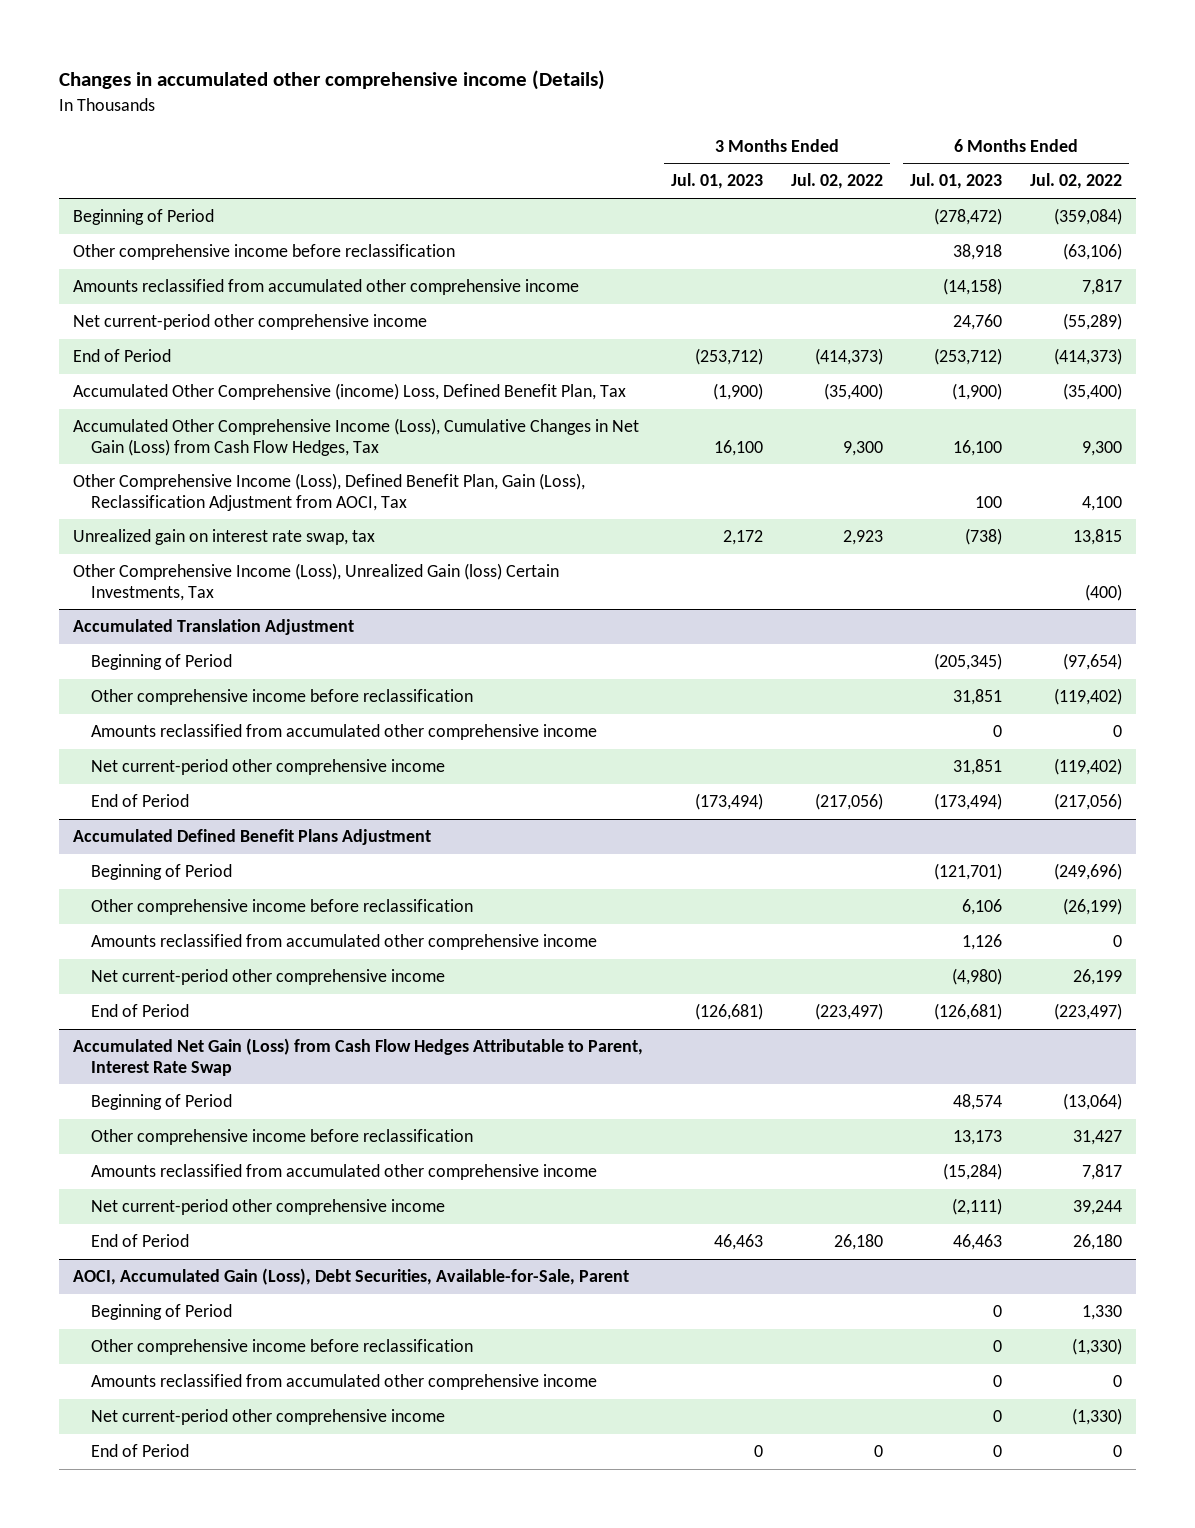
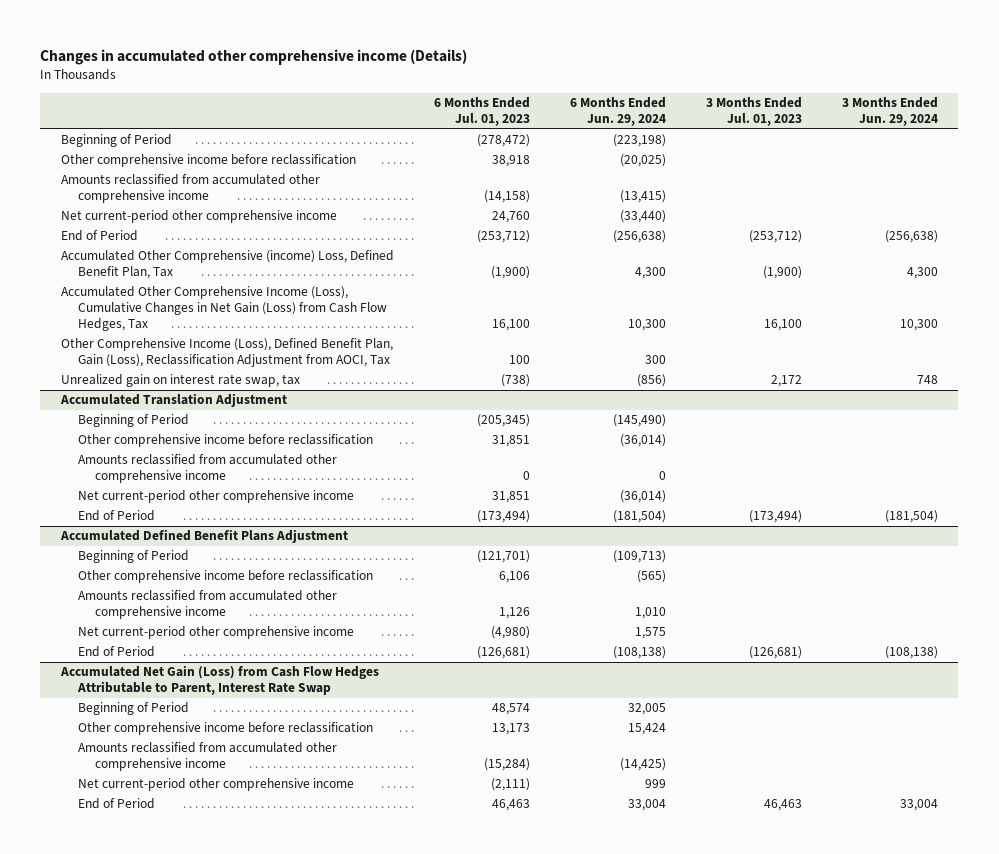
[790,173,883,190] Jul. 02, 2022 -> none
[1030,173,1123,190] Jul. 02, 2022 -> none
none -> [569,97,666,127] 6 Months Ended Jun. 29, 2024
none -> [842,97,939,127] 3 Months Ended Jun. 29, 2024
[72,563,559,601] Other Comprehensive Income (Loss), Unrealized Gain (loss) Certain Investments, Tax -> none
[72,1268,629,1286] AOCI, Accumulated Gain (Loss), Debt Securities, Available-for-Sale, Parent -> none
[91,1304,233,1321] Beginning of Period -> none
[91,1339,474,1356] Other comprehensive income before reclassification -> none
[91,1374,598,1391] Amounts reclassified from accumulated other comprehensive income -> none
[91,1409,446,1426] Net current-period other comprehensive income -> none
[91,1444,190,1458] End of Period -> none

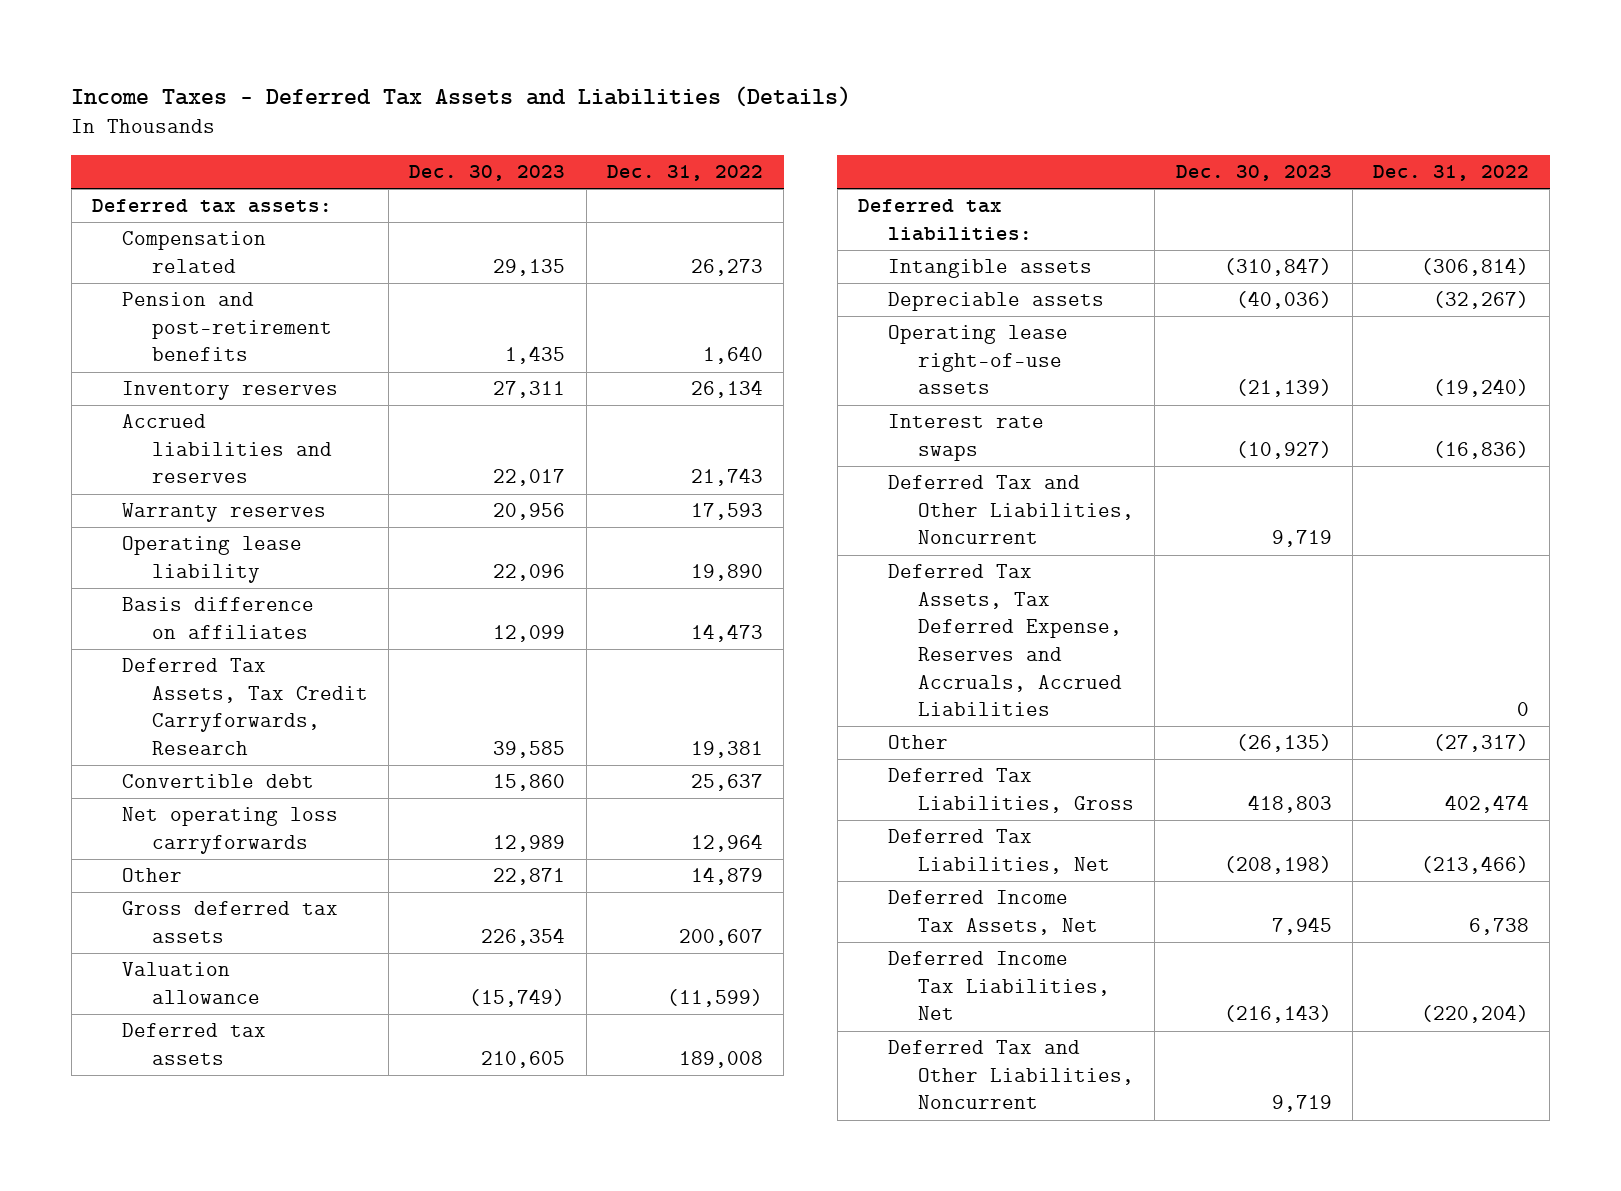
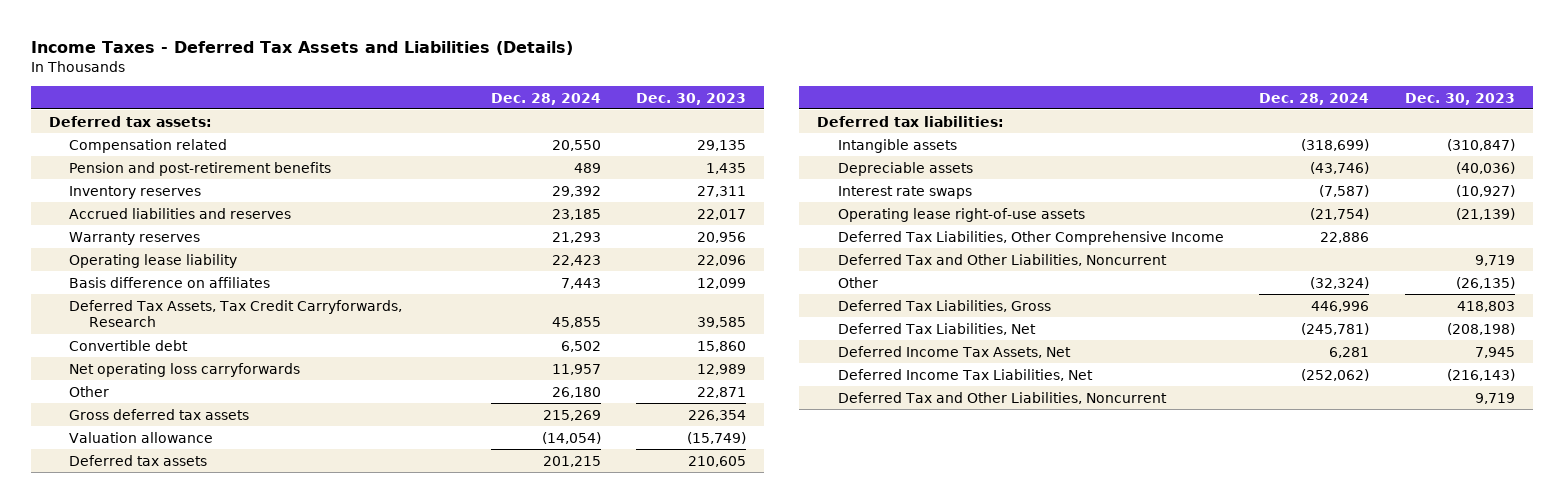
[606,165,763,182] Dec. 31, 2022 -> none
none -> [490,92,601,105] Dec. 28, 2024
[888,325,1069,395] Operating lease right-of-use assets -> [837,207,1085,222] Operating lease right-of-use assets
none -> [837,230,1224,245] Deferred Tax Liabilities, Other Comprehensive Income
[888,564,1123,717] Deferred Tax Assets, Tax Deferred Expense, Reserves and Accruals, Accrued Liabilities -> none

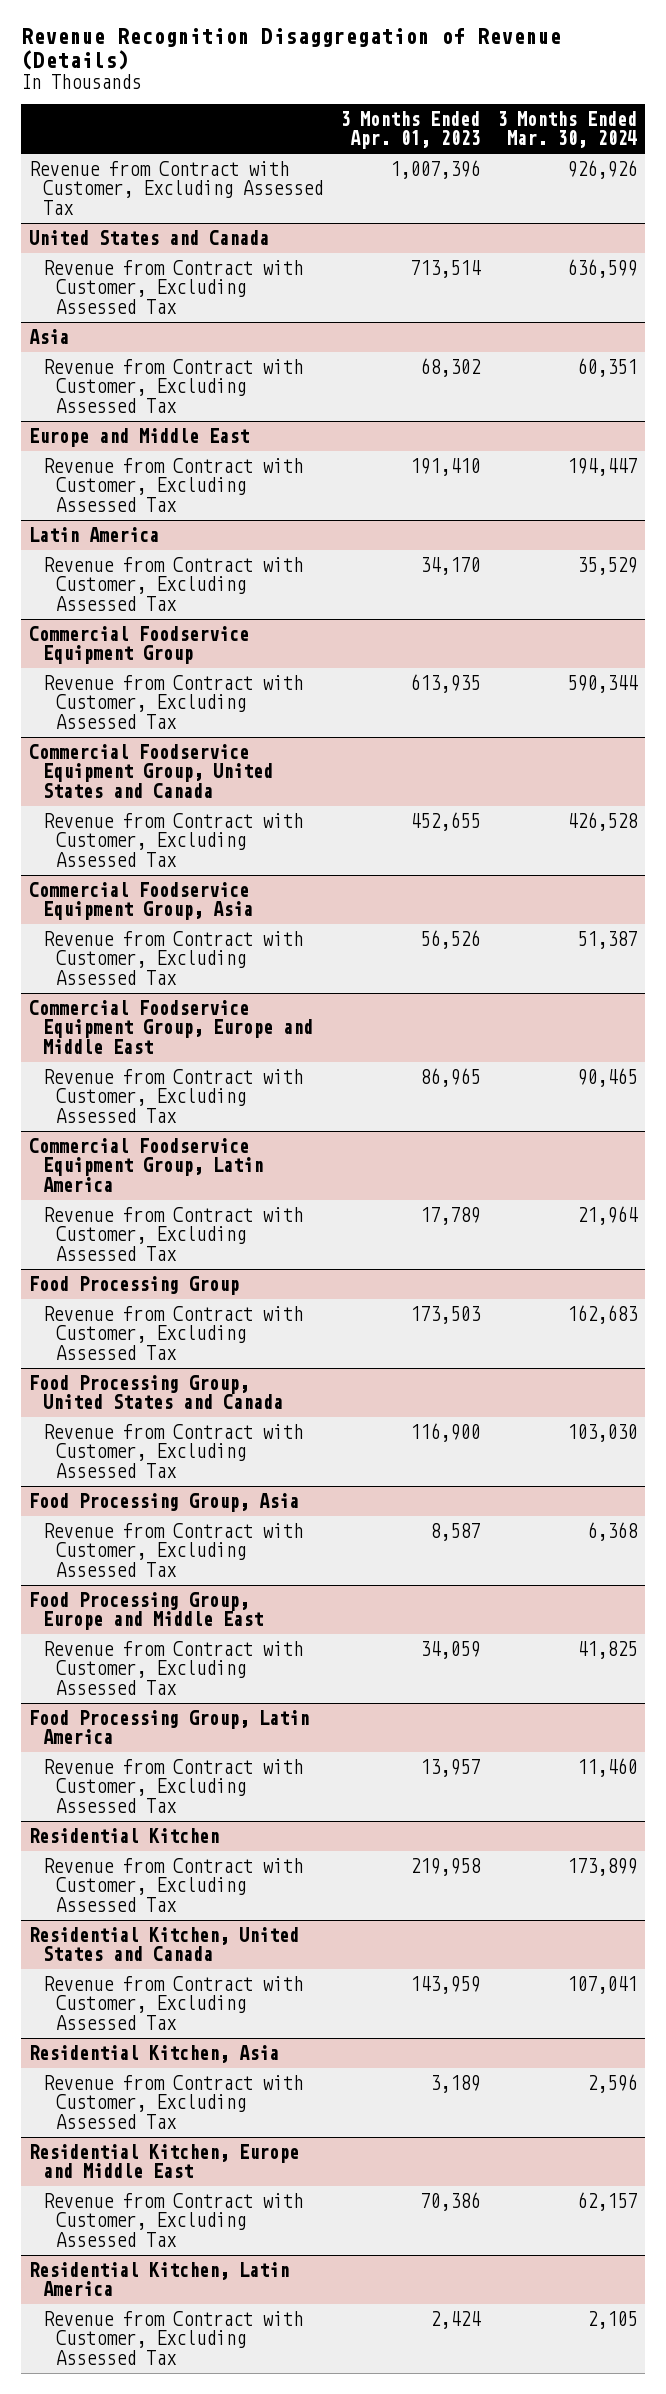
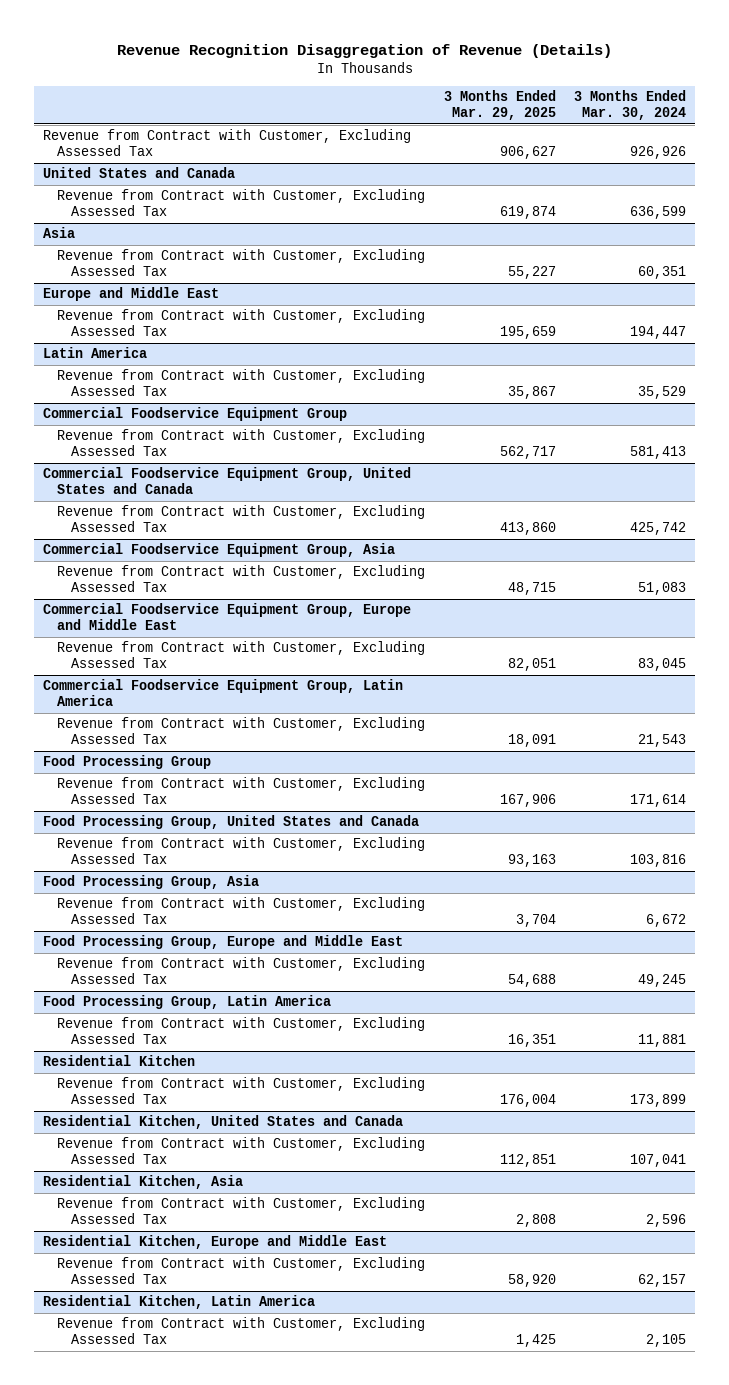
[339,110,480,150] 3 Months Ended Apr. 01, 2023 -> none
none -> [443,90,556,121] 3 Months Ended Mar. 29, 2025
[566,675,638,694] 590,344 -> [630,446,687,460] 581,413
[566,812,638,832] 426,528 -> [630,522,687,536] 425,742
[576,931,637,950] 51,387 -> [638,582,687,596] 51,083
[576,1068,637,1088] 90,465 -> [638,658,687,672] 83,045
[576,1206,638,1226] 21,964 -> [638,734,687,748] 21,543
[566,1305,638,1325] 162,683 -> [630,794,687,808] 171,614
[566,1424,637,1443] 103,030 -> [630,854,687,868] 103,816
[586,1522,638,1542] 6,368 -> [646,914,687,928] 6,672
[576,1641,637,1660] 41,825 -> [638,974,687,988] 49,245
[576,1758,637,1778] 11,460 -> [638,1034,687,1048] 11,881

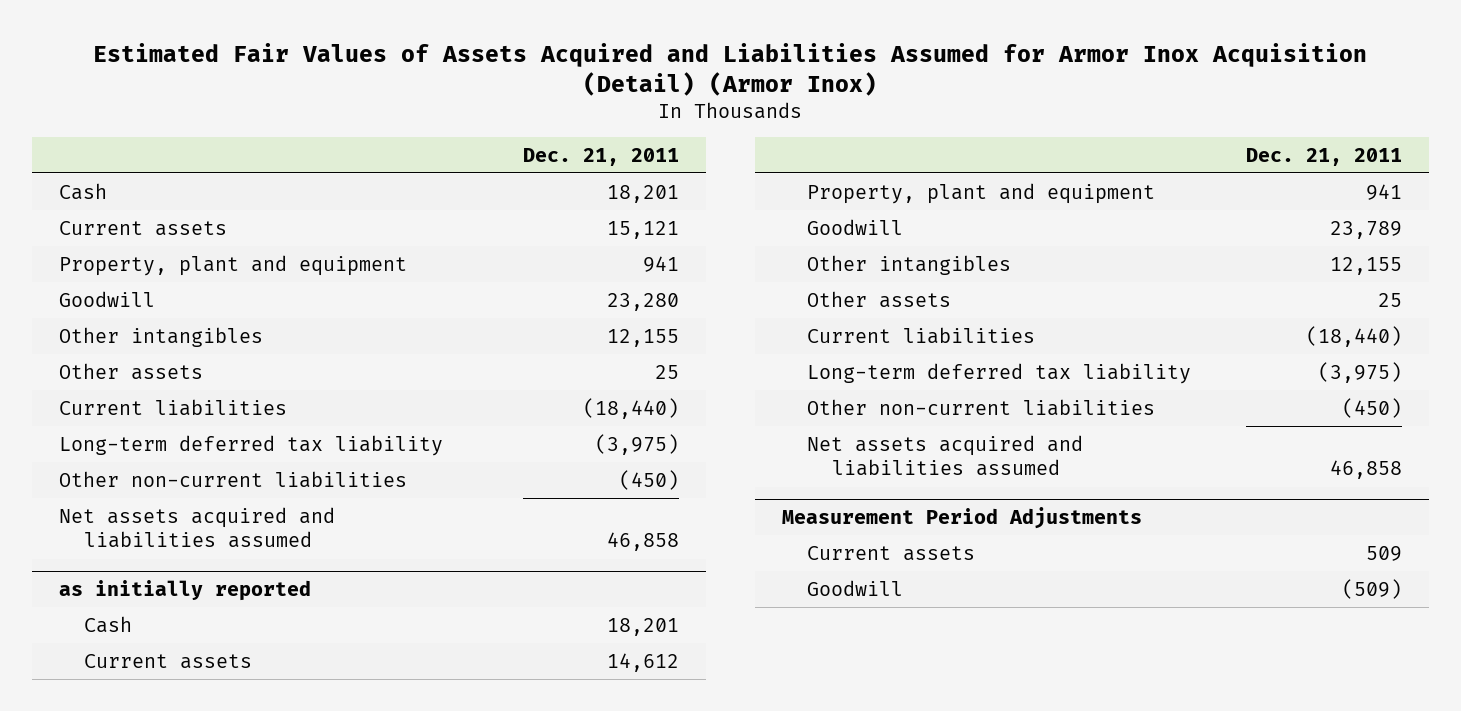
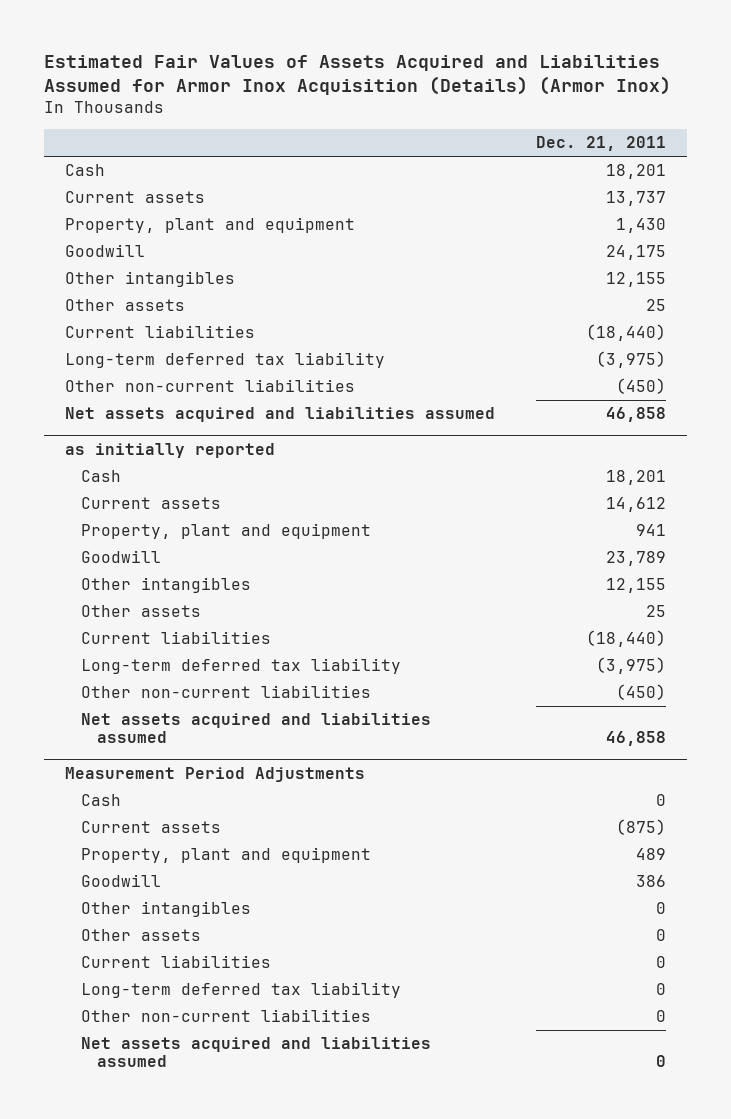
[93,42,1368,96] Estimated Fair Values of Assets Acquired and Liabilities Assumed for Armor Inox Acquisition (Detail) (Armor Inox) -> [44,55,672,96] Estimated Fair Values of Assets Acquired and Liabilities Assumed for Armor Inox Acquisition (Details) (Armor Inox)
[606,220,679,239] 15,121 -> [606,191,667,207] 13,737
[642,255,679,272] 941 -> [616,218,667,234] 1,430
[606,292,679,311] 23,280 -> [606,245,667,261] 24,175
none -> [80,794,121,807] Cash
[1365,545,1402,561] 509 -> [616,819,667,836] (875)
none -> [80,847,371,864] Property, plant and equipment
[1341,578,1402,599] (509) -> [636,875,667,888] 386
none -> [80,901,251,918] Other intangibles
none -> [80,929,201,942] Other assets
none -> [80,955,271,969] Current liabilities
none -> [80,982,401,999] Long-term deferred tax liability
none -> [80,1009,371,1023] Other non-current liabilities
none -> [80,1037,431,1068] Net assets acquired and liabilities assumed

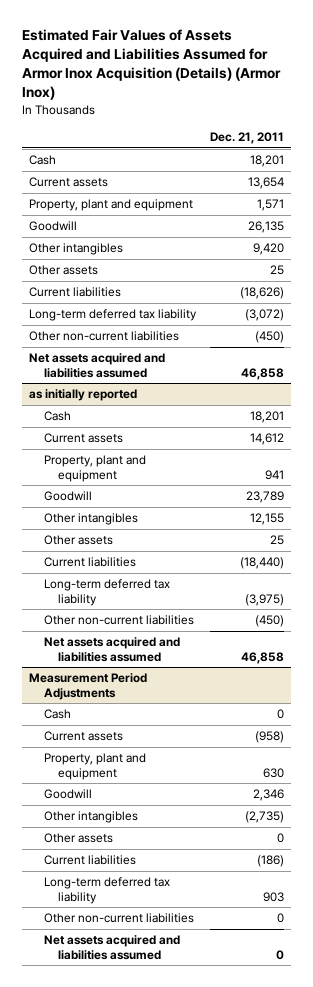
[606,191,667,207] 13,737 -> [248,177,285,190] 13,654
[616,218,667,234] 1,430 -> [257,199,285,212] 1,571
[606,245,667,261] 24,175 -> [248,221,285,234] 26,135
[606,272,667,288] 12,155 -> [253,243,285,256] 9,420
[586,324,667,342] (18,440) -> [240,287,285,300] (18,626)
[596,351,667,369] (3,975) -> [245,309,285,322] (3,072)
[616,819,667,836] (875) -> [255,731,285,744] (958)
[636,848,667,861] 489 -> [263,767,285,778] 630
[636,875,667,888] 386 -> [253,789,285,802] 2,346
[656,902,667,915] 0 -> [245,811,285,824] (2,735)
[656,956,667,969] 0 -> [257,855,285,868] (186)
[656,983,667,996] 0 -> [263,891,285,902] 903

